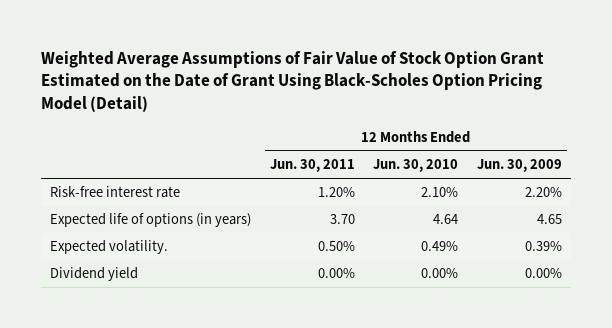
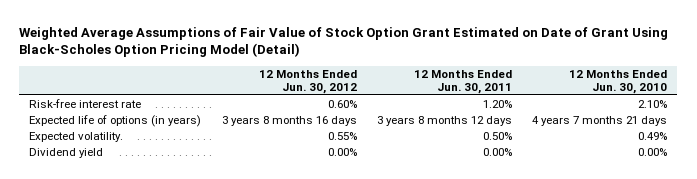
[40,50,544,112] Weighted Average Assumptions of Fair Value of Stock Option Grant Estimated on the Date of Grant Using Black-Scholes Option Pricing Model (Detail) -> [19,26,669,58] Weighted Average Assumptions of Fair Value of Stock Option Grant Estimated on Date of Grant Using Black-Scholes Option Pricing Model (Detail)
[477,159,563,173] Jun. 30, 2009 -> none
none -> [258,69,357,94] 12 Months Ended Jun. 30, 2012
[329,214,355,225] 3.70 -> [376,115,512,126] 3 years 8 months 12 days
[433,214,459,225] 4.64 -> [532,115,668,126] 4 years 7 months 21 days

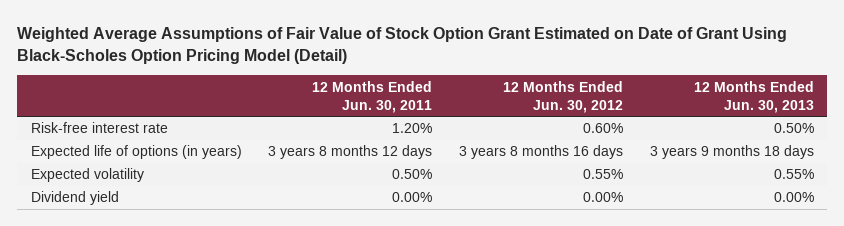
[569,69,668,94] 12 Months Ended Jun. 30, 2010 -> none
none -> [693,80,814,113] 12 Months Ended Jun. 30, 2013
[29,131,124,142] Expected volatility. -> [30,168,144,183] Expected volatility

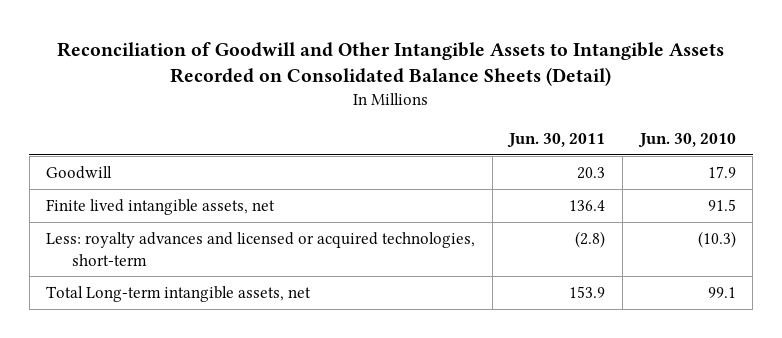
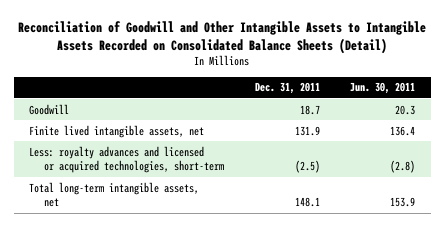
[637,133,736,149] Jun. 30, 2010 -> none
none -> [254,82,320,95] Dec. 31, 2011
[46,285,312,302] Total Long-term intangible assets, net -> [29,181,200,208] Total long-term intangible assets, net

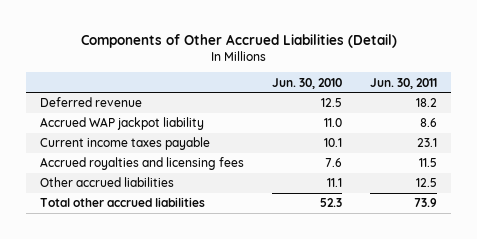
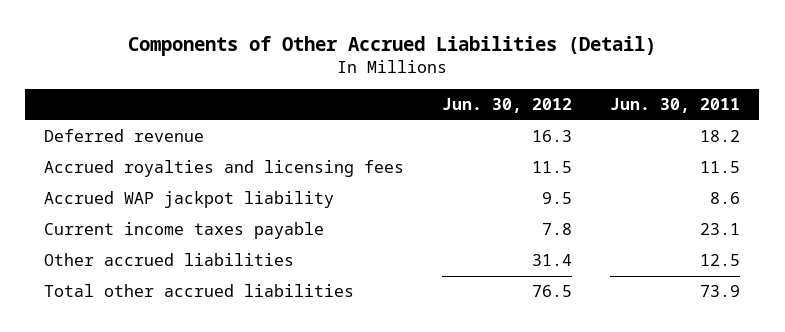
[272,77,343,89] Jun. 30, 2010 -> none
none -> [442,98,573,114] Jun. 30, 2012
[40,157,245,171] Accrued royalties and licensing fees -> [44,160,405,178] Accrued royalties and licensing fees

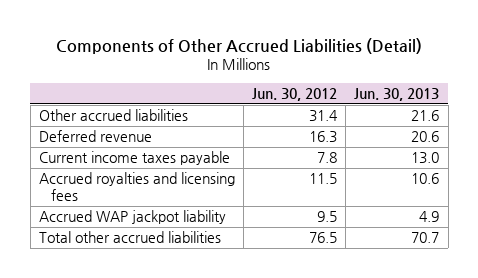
[610,98,741,114] Jun. 30, 2011 -> none
none -> [354,88,440,102] Jun. 30, 2013
[44,253,295,267] Other accrued liabilities -> [38,109,188,122] Other accrued liabilities
[44,222,325,240] Current income taxes payable -> [38,151,230,166] Current income taxes payable

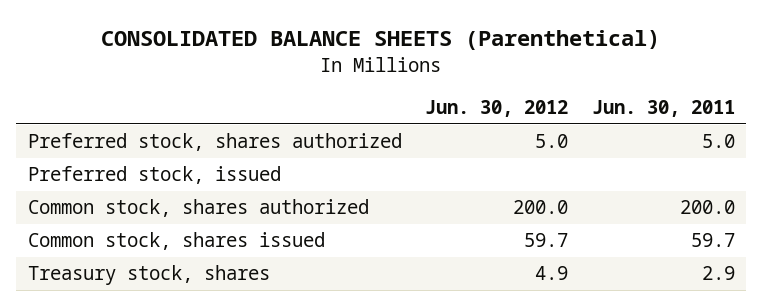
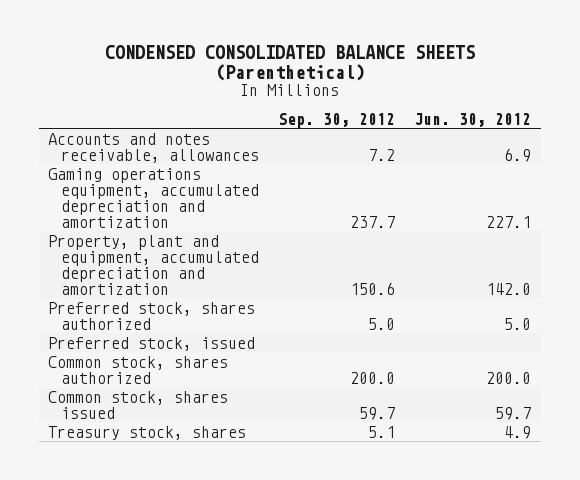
[101,30,661,51] CONSOLIDATED BALANCE SHEETS (Parenthetical) -> [104,44,475,81] CONDENSED CONSOLIDATED BALANCE SHEETS (Parenthetical)
[591,100,735,118] Jun. 30, 2011 -> none
none -> [278,112,396,128] Sep. 30, 2012
none -> [48,132,260,163] Accounts and notes receivable, allowances
none -> [48,167,260,228] Gaming operations equipment, accumulated depreciation and amortization
none -> [48,234,260,295] Property, plant and equipment, accumulated depreciation and amortization

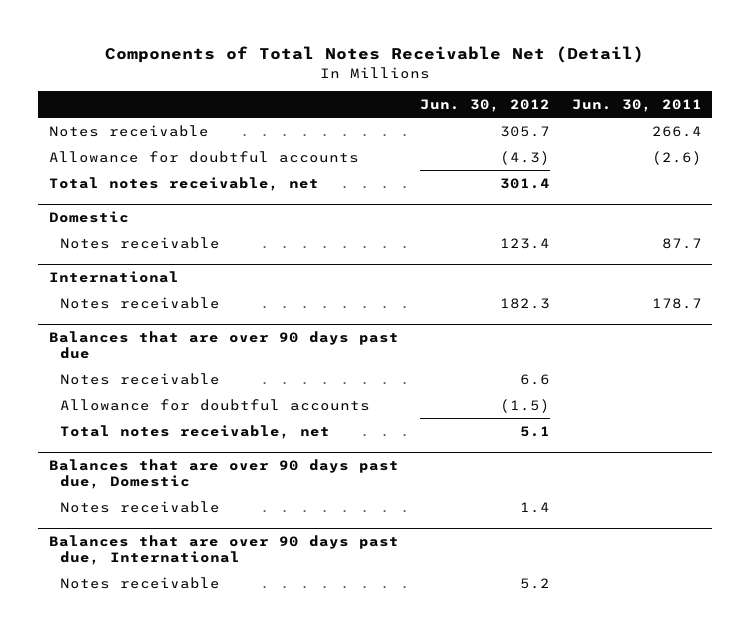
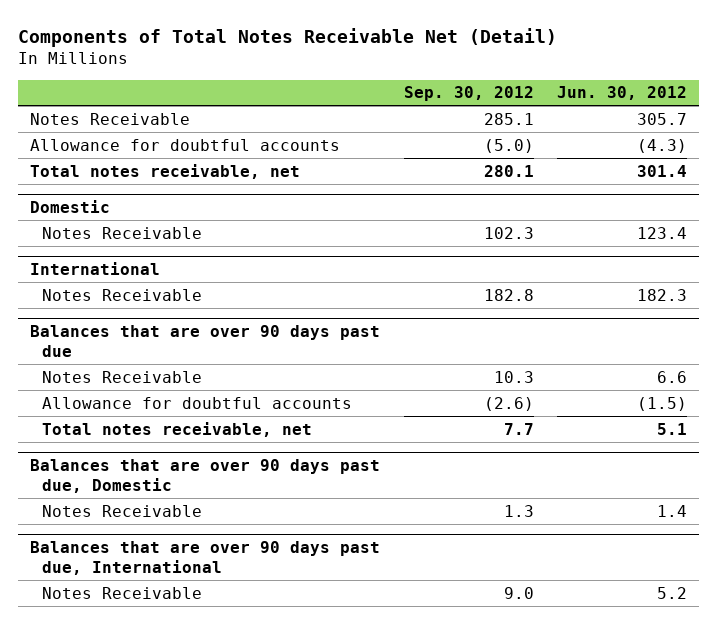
[571,98,702,112] Jun. 30, 2011 -> none
none -> [403,86,534,102] Sep. 30, 2012
[48,124,209,137] Notes receivable -> [29,112,190,125] Notes Receivable
[60,236,221,249] Notes receivable -> [41,226,202,239] Notes Receivable
[60,296,221,309] Notes receivable -> [41,288,202,301] Notes Receivable
[60,372,221,385] Notes receivable -> [41,370,202,383] Notes Receivable
[60,500,221,513] Notes receivable -> [41,504,202,517] Notes Receivable
[60,576,221,589] Notes receivable -> [41,586,202,599] Notes Receivable

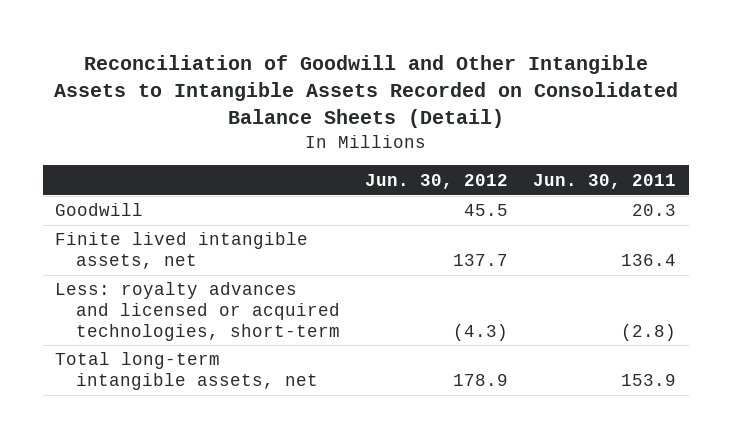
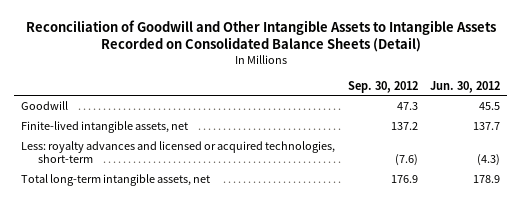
[533,173,677,189] Jun. 30, 2011 -> none
none -> [347,80,418,93] Sep. 30, 2012
[55,232,309,270] Finite lived intangible assets, net -> [20,120,188,133] Finite-lived intangible assets, net

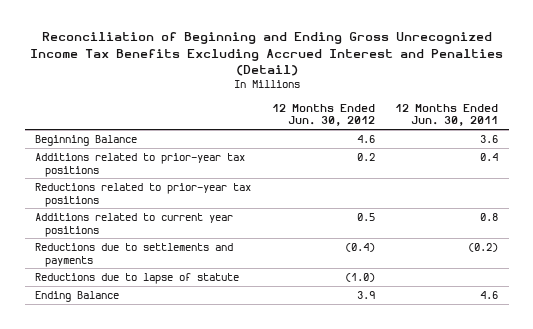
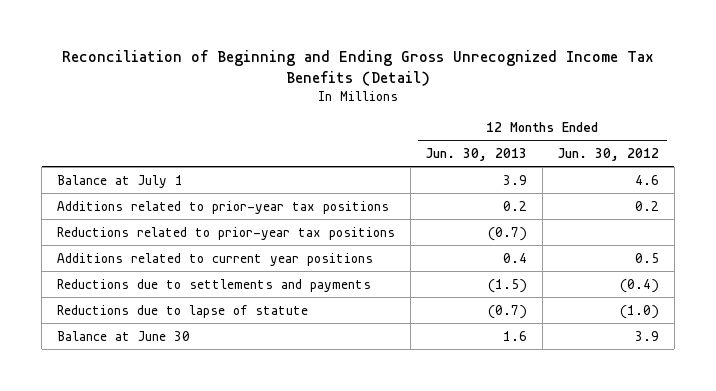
[29,32,503,76] Reconciliation of Beginning and Ending Gross Unrecognized Income Tax Benefits Excluding Accrued Interest and Penalties (Detail) -> [62,50,655,87] Reconciliation of Beginning and Ending Gross Unrecognized Income Tax Benefits (Detail)
[395,103,499,127] 12 Months Ended Jun. 30, 2011 -> none
none -> [426,147,528,161] Jun. 30, 2013
[34,134,137,146] Beginning Balance -> none
none -> [57,174,184,188] Balance at July 1
[34,290,119,302] Ending Balance -> none
none -> [57,330,191,341] Balance at June 30

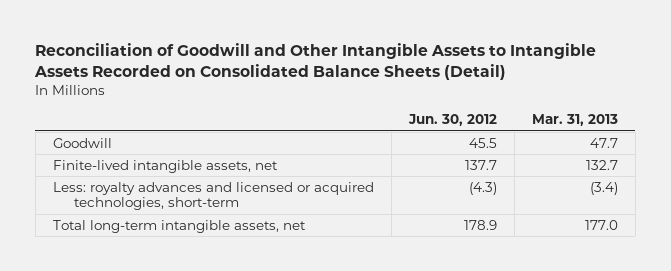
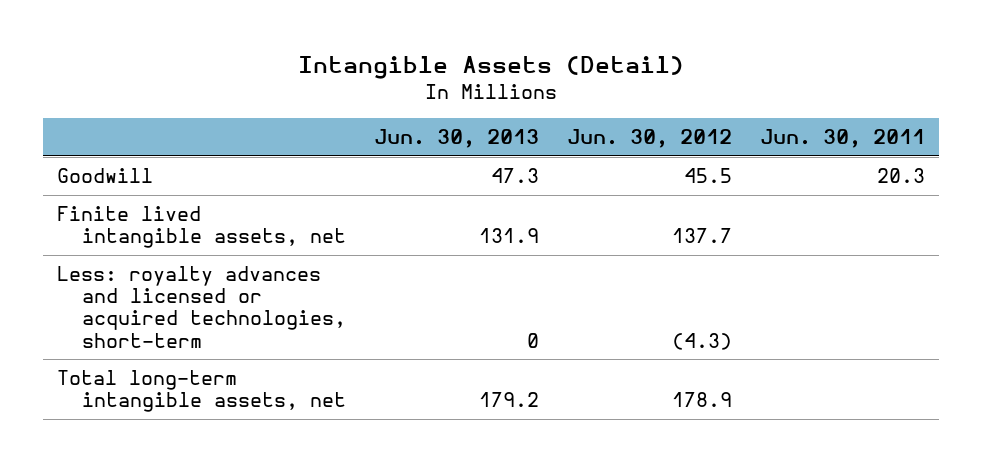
[34,43,597,81] Reconciliation of Goodwill and Other Intangible Assets to Intangible Assets Recorded on Consolidated Balance Sheets (Detail) -> [298,56,685,80] Intangible Assets (Detail)
[531,114,618,127] Mar. 31, 2013 -> none
none -> [374,129,540,149] Jun. 30, 2013
none -> [760,129,926,149] Jun. 30, 2011
[52,159,278,173] Finite-lived intangible assets, net -> [57,206,347,249] Finite lived intangible assets, net

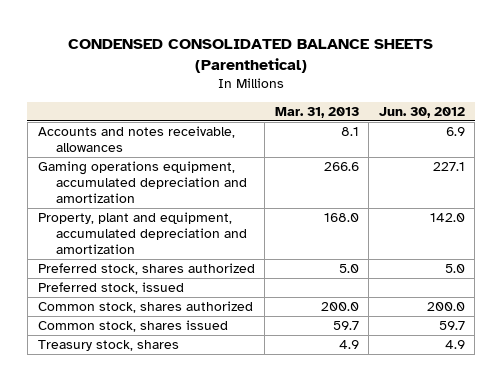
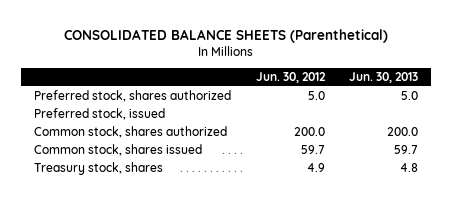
[68,38,434,73] CONDENSED CONSOLIDATED BALANCE SHEETS (Parenthetical) -> [64,28,389,43] CONSOLIDATED BALANCE SHEETS (Parenthetical)
[274,106,359,118] Mar. 31, 2013 -> none
none -> [349,72,419,84] Jun. 30, 2013
[37,126,235,153] Accounts and notes receivable, allowances -> none
[37,161,248,204] Gaming operations equipment, accumulated depreciation and amortization -> none
[37,212,248,255] Property, plant and equipment, accumulated depreciation and amortization -> none

